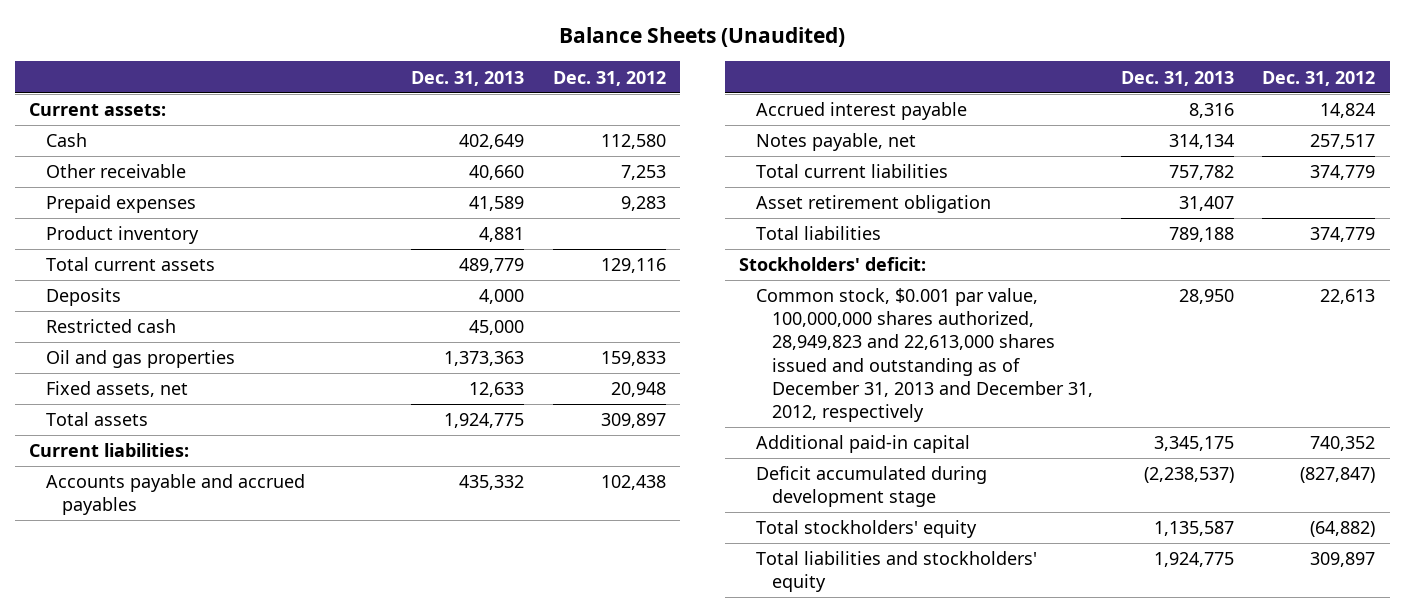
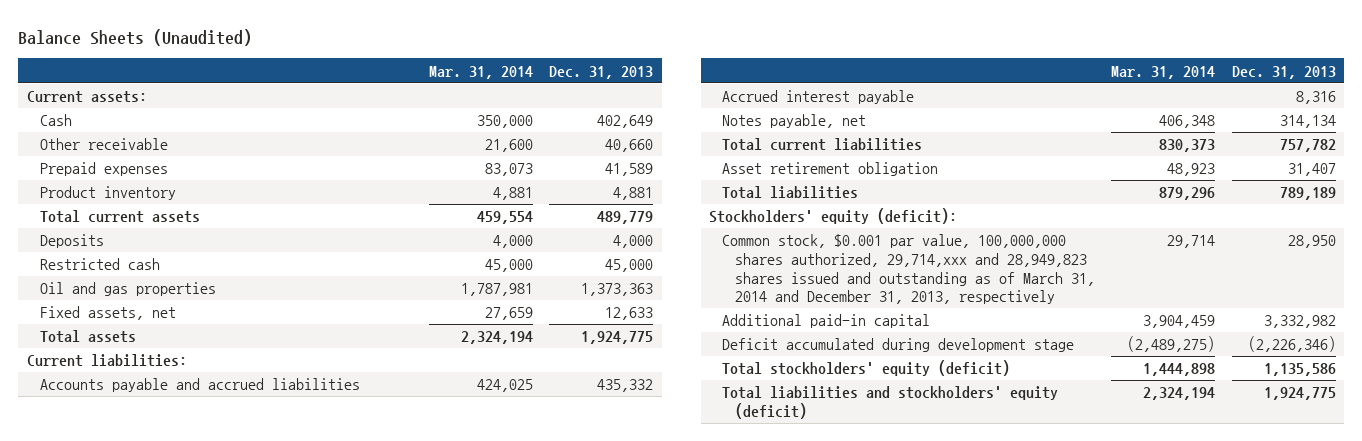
[552,70,666,86] Dec. 31, 2012 -> none
none -> [429,65,534,79] Mar. 31, 2014
[45,474,305,516] Accounts payable and accrued payables -> [39,378,360,393] Accounts payable and accrued liabilities
[1169,227,1235,243] 789,188 -> [1279,187,1336,201] 789,189
[739,257,927,272] Stockholders' deficit: -> [708,208,957,225] Stockholders' equity (deficit):
[755,288,1094,422] Common stock, $0.001 par value, 100,000,000 shares authorized, 28,949,823 and 22,613,000 shares issued and outstanding as of December 31, 2013 and December 31, 2012, respectively -> [722,234,1096,305] Common stock, $0.001 par value, 100,000,000 shares authorized, 29,714,xxx and 28,949,823 shares issued and outstanding as of March 31, 2014 and December 31, 2013, respectively
[1154,436,1235,452] 3,345,175 -> [1263,315,1336,329] 3,332,982
[1144,467,1235,484] (2,238,537) -> [1247,336,1336,353] (2,226,346)
[755,520,977,539] Total stockholders' equity -> [722,360,1011,377] Total stockholders' equity (deficit)
[1154,521,1235,537] 1,135,587 -> [1263,363,1336,377] 1,135,586
[755,551,1037,593] Total liabilities and stockholders' equity -> [722,386,1059,419] Total liabilities and stockholders' equity (deficit)

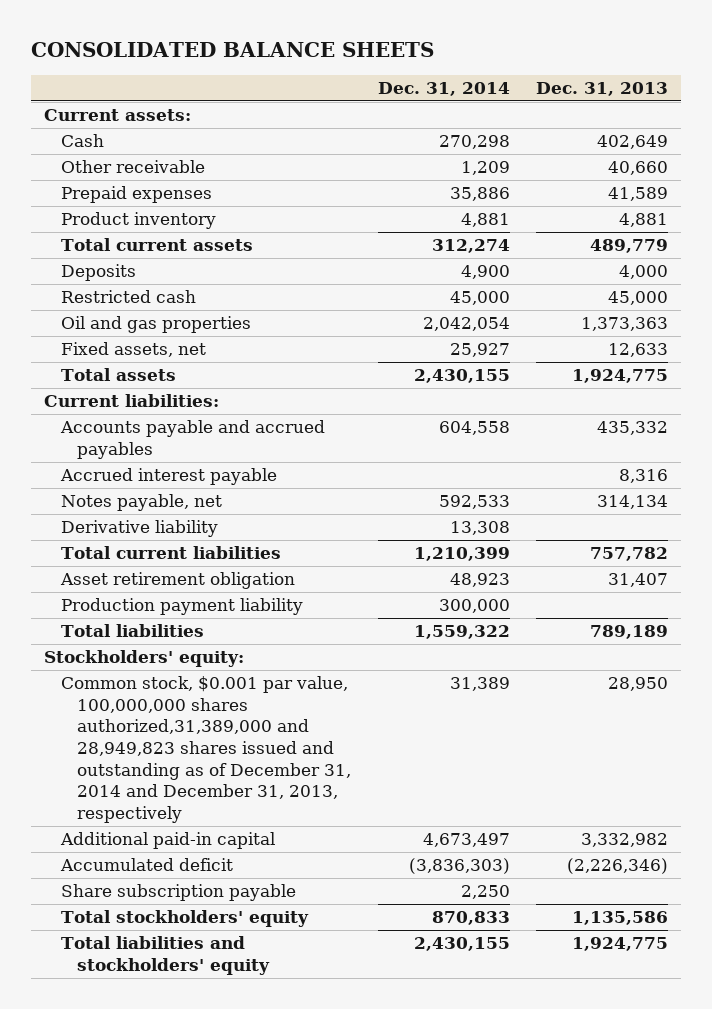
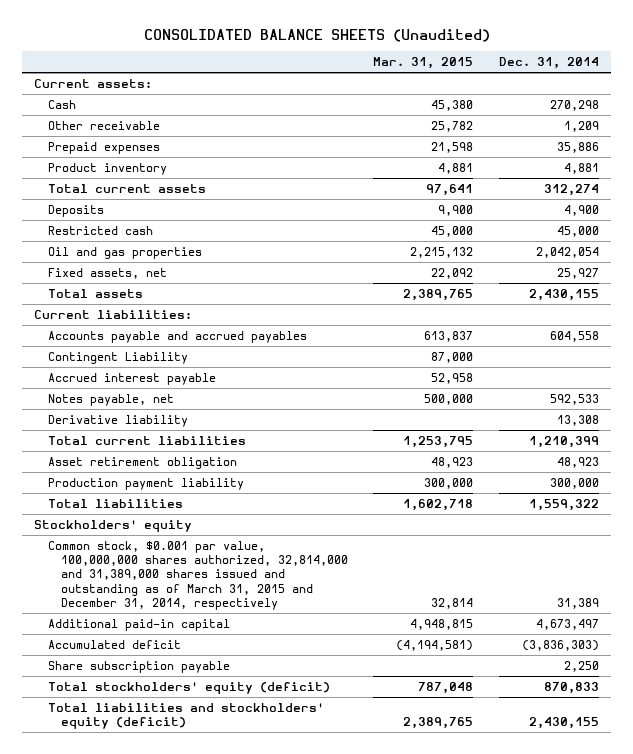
[30,42,434,58] CONSOLIDATED BALANCE SHEETS -> [143,28,490,42] CONSOLIDATED BALANCE SHEETS (Unaudited)
[536,81,669,96] Dec. 31, 2013 -> none
none -> [373,57,474,70] Mar. 31, 2015
none -> [47,351,188,364] Contingent Liability
[44,650,245,668] Stockholders' equity: -> [34,519,193,532] Stockholders' equity
[60,676,352,823] Common stock, $0.001 par value, 100,000,000 shares authorized,31,389,000 and 28,949,823 shares issued and outstanding as of December 31, 2014 and December 31, 2013, respectively -> [47,540,349,611] Common stock, $0.001 par value, 100,000,000 shares authorized, 32,814,000 and 31,389,000 shares issued and outstanding as of March 31, 2015 and December 31, 2014, respectively
[60,910,309,928] Total stockholders' equity -> [47,681,330,694] Total stockholders' equity (deficit)
[60,936,271,975] Total liabilities and stockholders' equity -> [47,702,324,730] Total liabilities and stockholders' equity (deficit)

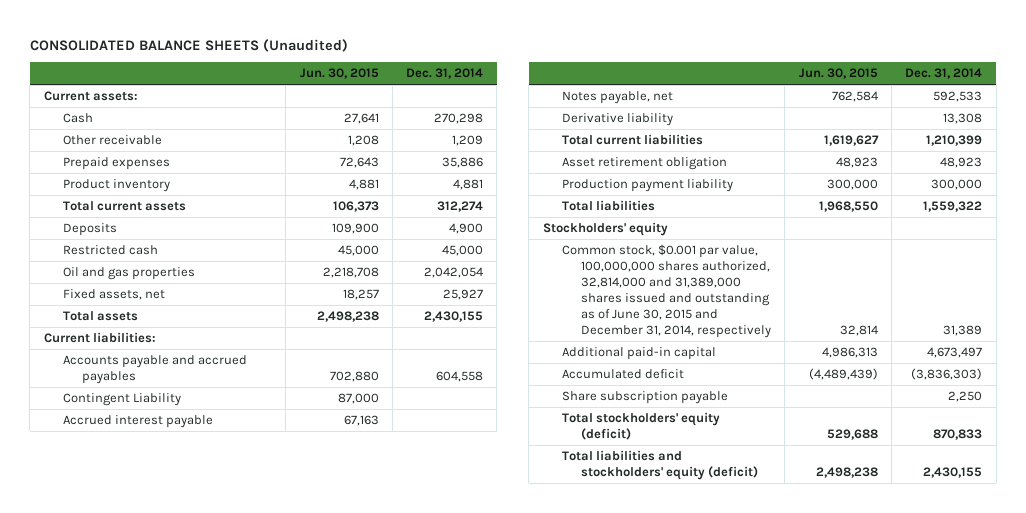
[373,57,474,70] Mar. 31, 2015 -> none
none -> [299,68,379,80] Jun. 30, 2015
[47,540,349,611] Common stock, $0.001 par value, 100,000,000 shares authorized, 32,814,000 and 31,389,000 shares issued and outstanding as of March 31, 2015 and December 31, 2014, respectively -> [561,243,772,339] Common stock, $0.001 par value, 100,000,000 shares authorized, 32,814,000 and 31,389,000 shares issued and outstanding as of June 30, 2015 and December 31, 2014, respectively

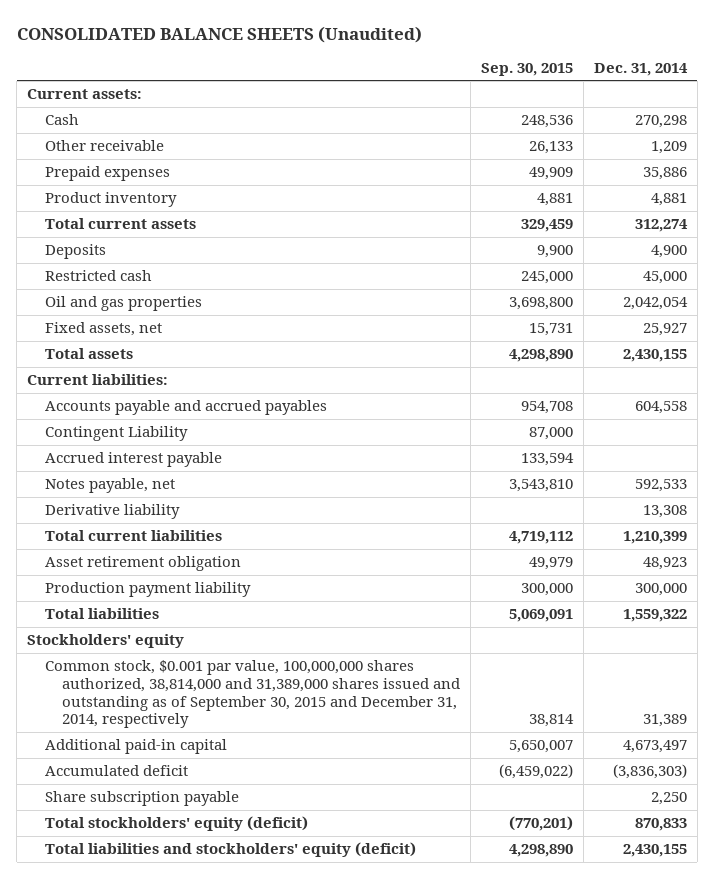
[299,68,379,80] Jun. 30, 2015 -> none
none -> [481,62,574,76] Sep. 30, 2015
[561,243,772,339] Common stock, $0.001 par value, 100,000,000 shares authorized, 32,814,000 and 31,389,000 shares issued and outstanding as of June 30, 2015 and December 31, 2014, respectively -> [44,660,461,729] Common stock, $0.001 par value, 100,000,000 shares authorized, 38,814,000 and 31,389,000 shares issued and outstanding as of September 30, 2015 and December 31, 2014, respectively

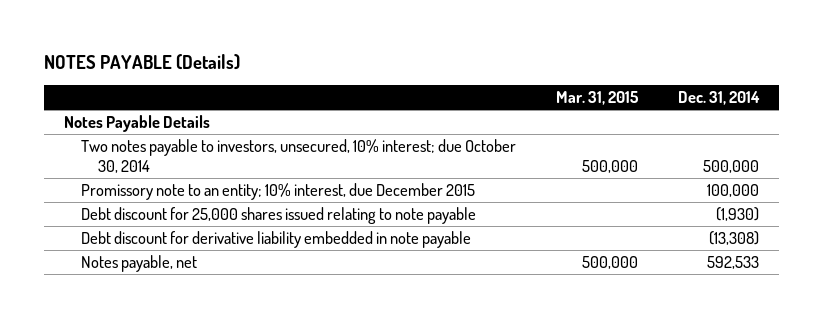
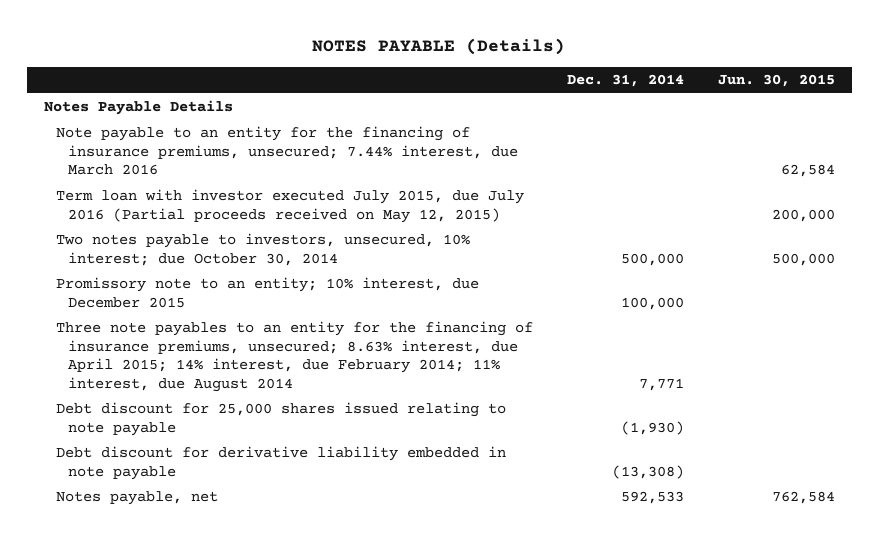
[555,91,639,106] Mar. 31, 2015 -> none
none -> [717,74,835,88] Jun. 30, 2015
none -> [55,126,518,176] Note payable to an entity for the financing of insurance premiums, unsecured; 7.44% interest, due March 2016
none -> [55,189,524,223] Term loan with investor executed July 2015, due July 2016 (Partial proceeds received on May 12, 2015)
none -> [55,321,533,392] Three note payables to an entity for the financing of insurance premiums, unsecured; 8.63% interest, due April 2015; 14% interest, due February 2014; 11% interest, due August 2014

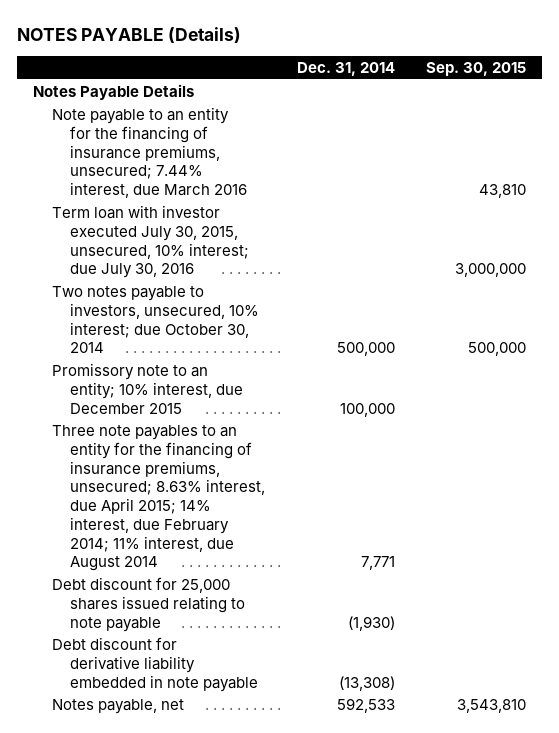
[717,74,835,88] Jun. 30, 2015 -> none
none -> [426,62,527,77] Sep. 30, 2015
[55,189,524,223] Term loan with investor executed July 2015, due July 2016 (Partial proceeds received on May 12, 2015) -> [51,205,250,279] Term loan with investor executed July 30, 2015, unsecured, 10% interest; due July 30, 2016

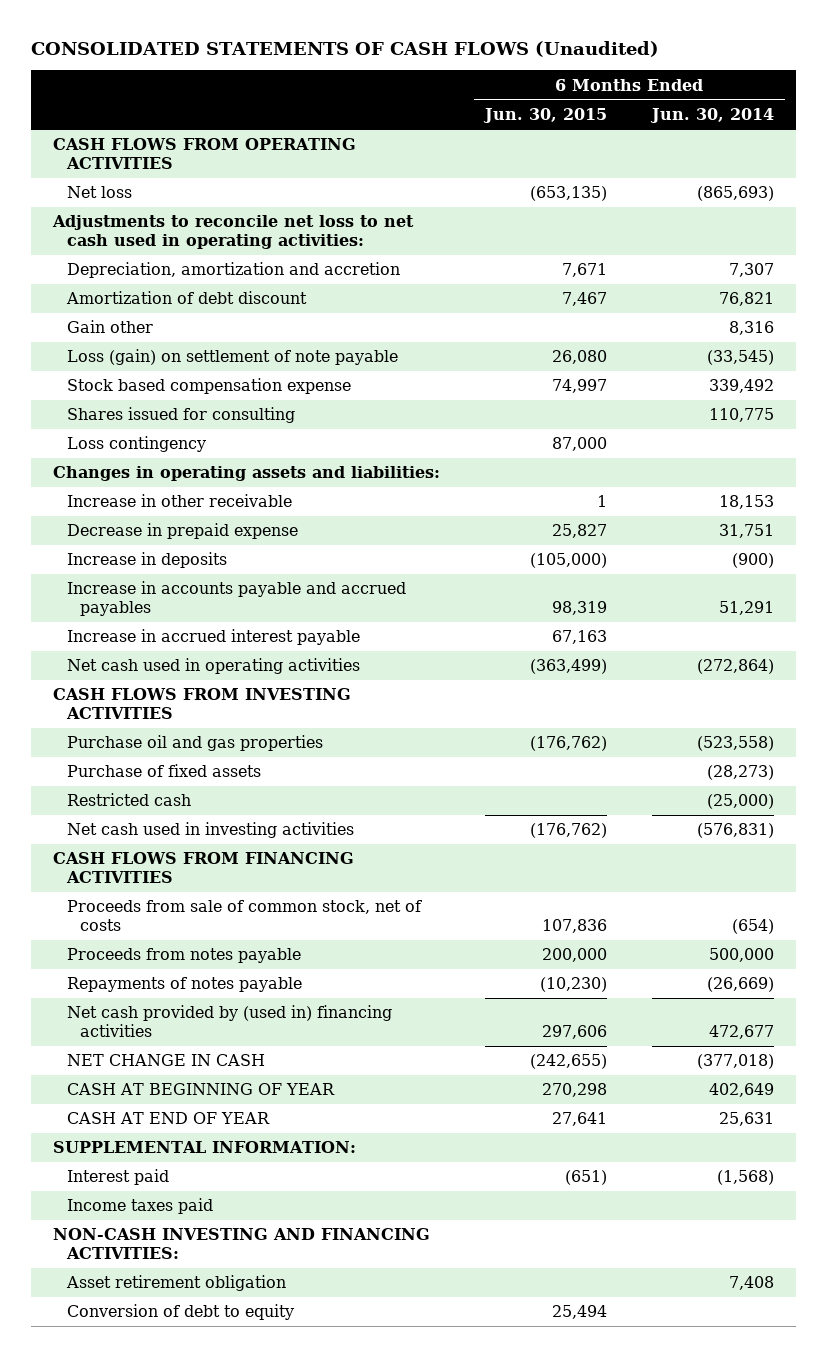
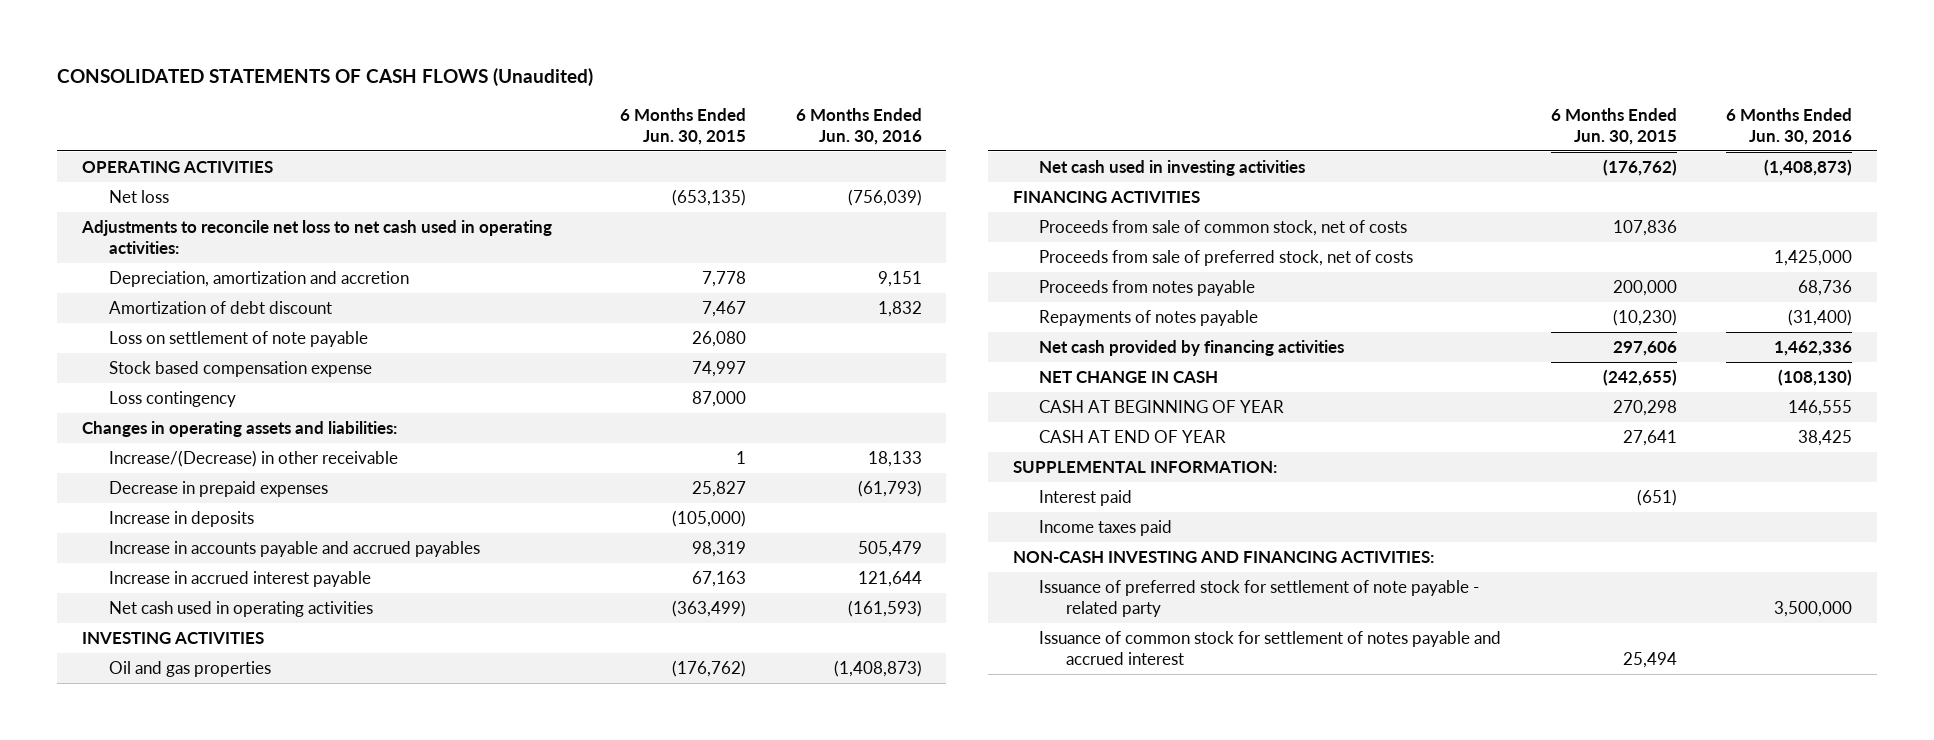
[649,107,774,123] Jun. 30, 2014 -> none
none -> [795,107,922,145] 6 Months Ended Jun. 30, 2016
[53,138,357,170] CASH FLOWS FROM OPERATING ACTIVITIES -> [82,160,274,173] OPERATING ACTIVITIES
[561,263,607,278] 7,671 -> [702,270,747,287] 7,778
[66,320,153,334] Gain other -> none
[66,349,398,366] Loss (gain) on settlement of note payable -> [108,330,368,347] Loss on settlement of note payable
[66,407,295,424] Shares issued for consulting -> none
[66,494,292,508] Increase in other receivable -> [108,449,398,467] Increase/(Decrease) in other receivable
[66,523,298,540] Decrease in prepaid expense -> [108,480,328,497] Decrease in prepaid expenses
[66,764,261,778] Purchase of fixed assets -> none
[66,793,191,807] Restricted cash -> none
[53,688,352,720] CASH FLOWS FROM INVESTING ACTIVITIES -> [82,631,265,644] INVESTING ACTIVITIES
[66,735,323,752] Purchase oil and gas properties -> [108,660,271,677] Oil and gas properties
[53,852,355,884] CASH FLOWS FROM FINANCING ACTIVITIES -> [1012,190,1200,203] FINANCING ACTIVITIES
none -> [1039,249,1414,266] Proceeds from sale of preferred stock, net of costs
[66,1005,392,1038] Net cash provided by (used in) financing activities -> [1039,339,1345,356] Net cash provided by financing activities
[65,1275,286,1292] Asset retirement obligation -> none
none -> [1039,579,1480,617] Issuance of preferred stock for settlement of note payable - related party
[66,1304,294,1321] Conversion of debt to equity -> [1039,630,1502,665] Issuance of common stock for settlement of notes payable and accrued interest

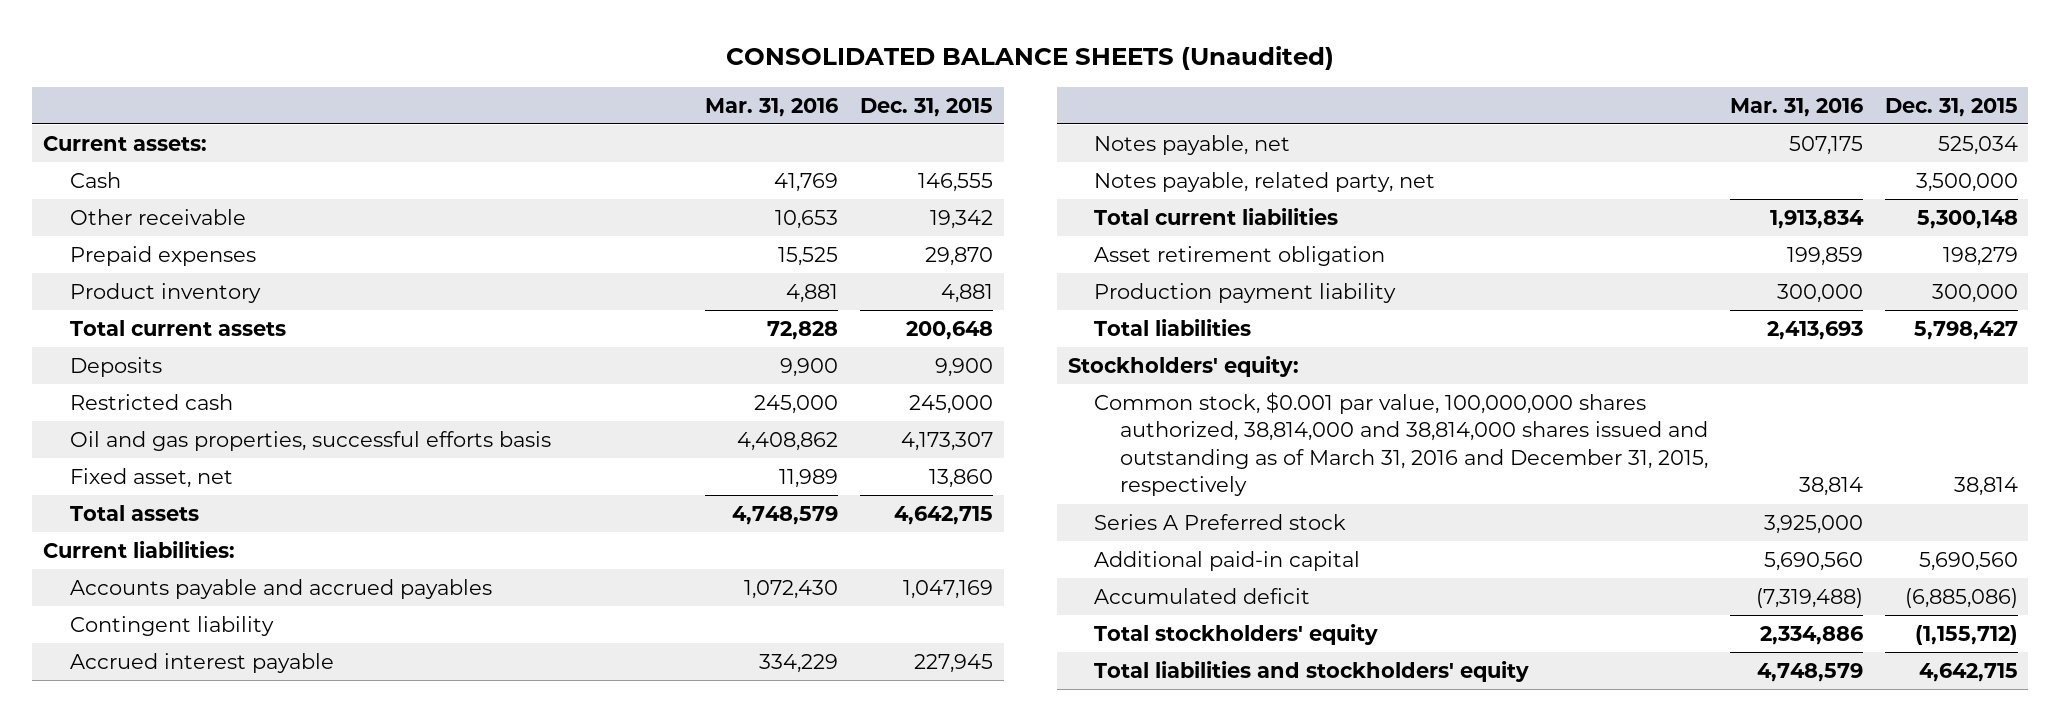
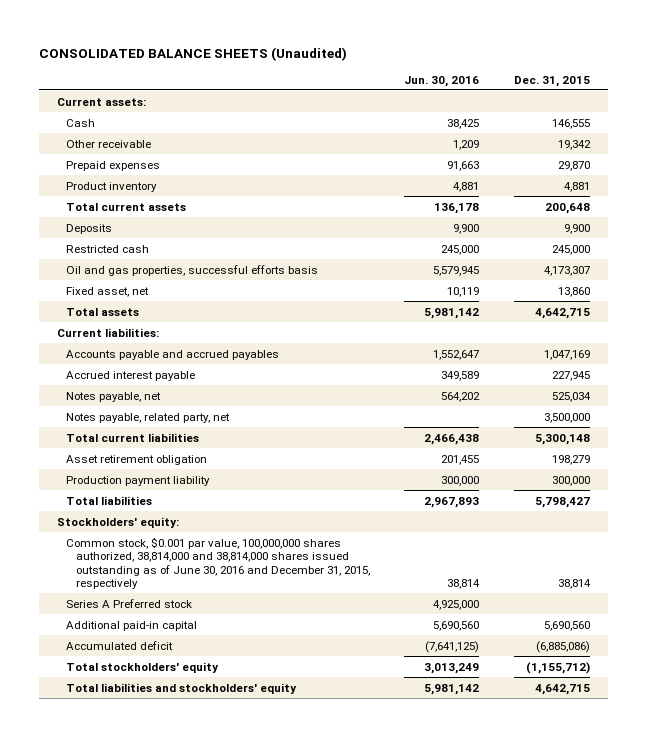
[705,97,839,117] Mar. 31, 2016 -> none
none -> [404,75,480,87] Jun. 30, 2016
[69,615,274,636] Contingent liability -> none
[1094,391,1709,497] Common stock, $0.001 par value, 100,000,000 shares authorized, 38,814,000 and 38,814,000 shares issued and outstanding as of March 31, 2016 and December 31, 2015, respectively -> [66,536,370,589] Common stock, $0.001 par value, 100,000,000 shares authorized, 38,814,000 and 38,814,000 shares issued outstanding as of June 30, 2016 and December 31, 2015, respectively

